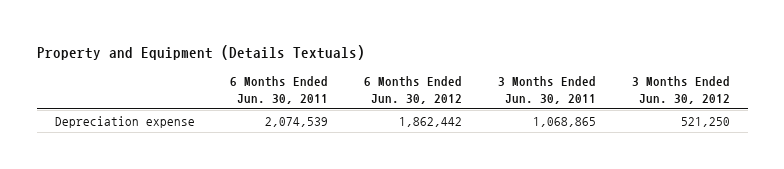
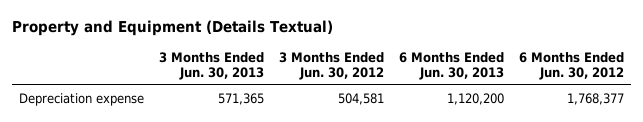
[36,45,365,61] Property and Equipment (Details Textuals) -> [11,19,333,36] Property and Equipment (Details Textual)
[230,76,329,104] 6 Months Ended Jun. 30, 2011 -> none
[497,76,596,104] 3 Months Ended Jun. 30, 2011 -> none
none -> [159,51,265,81] 3 Months Ended Jun. 30, 2013
none -> [398,51,504,81] 6 Months Ended Jun. 30, 2013
[399,117,463,128] 1,862,442 -> [566,92,624,105] 1,768,377
[680,117,730,128] 521,250 -> [338,92,385,105] 504,581

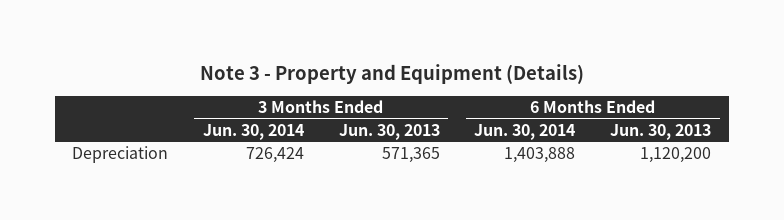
[11,19,333,36] Property and Equipment (Details Textual) -> [199,63,584,84] Note 3 - Property and Equipment (Details)
[279,51,385,81] 3 Months Ended Jun. 30, 2012 -> none
[518,51,624,81] 6 Months Ended Jun. 30, 2012 -> none
none -> [203,123,305,140] Jun. 30, 2014
none -> [474,123,576,140] Jun. 30, 2014
[19,92,145,106] Depreciation expense -> [72,146,169,164] Depreciation

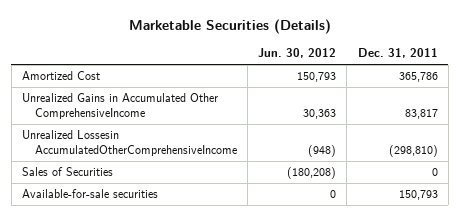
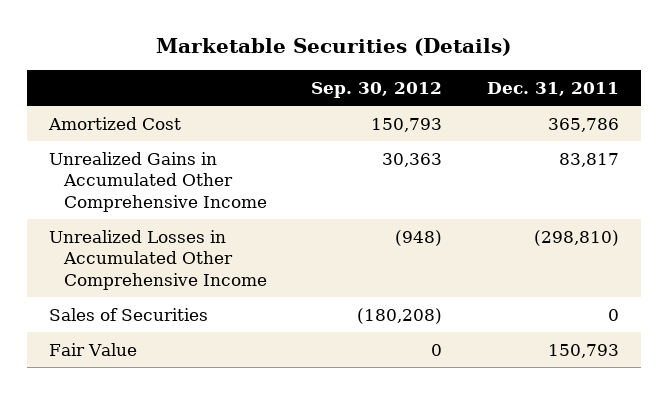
[258,48,337,59] Jun. 30, 2012 -> none
none -> [311,81,443,98] Sep. 30, 2012
[21,93,218,120] Unrealized Gains in Accumulated Other ComprehensiveIncome -> [49,151,267,213] Unrealized Gains in Accumulated Other Comprehensive Income
[21,130,237,157] Unrealized Lossesin AccumulatedOtherComprehensiveIncome -> [49,229,267,291] Unrealized Losses in Accumulated Other Comprehensive Income
[21,189,158,199] Available-for-sale securities -> [49,342,138,356] Fair Value

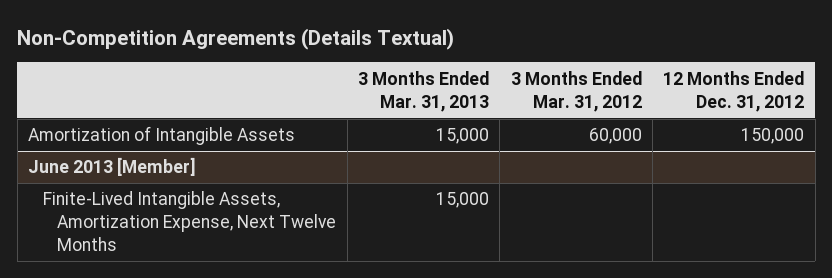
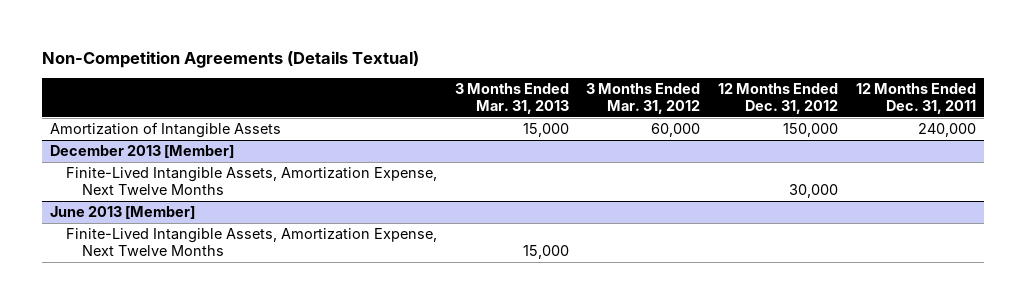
none -> [855,83,976,115] 12 Months Ended Dec. 31, 2011
none -> [50,145,235,159] December 2013 [Member]
none -> [66,167,438,196] Finite-Lived Intangible Assets, Amortization Expense, Next Twelve Months

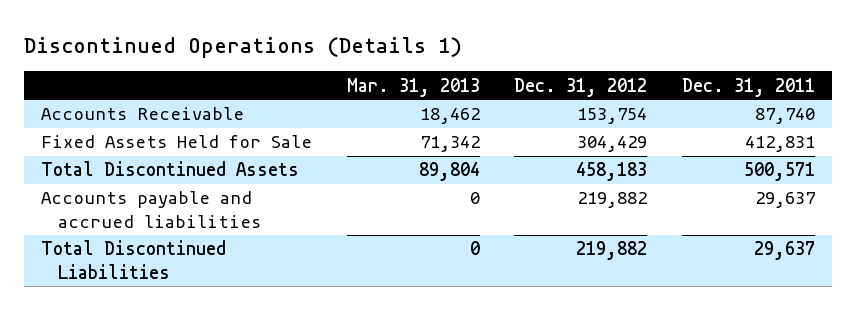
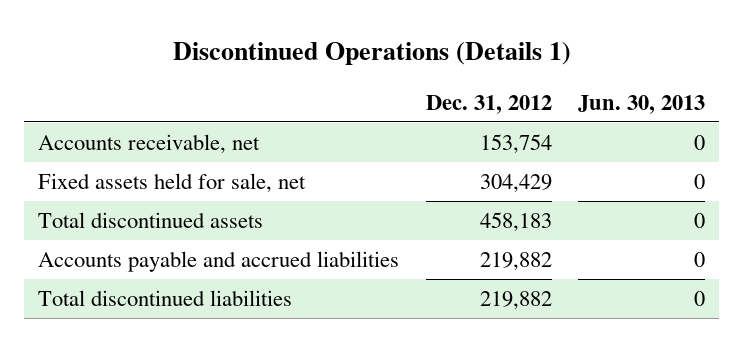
[346,77,480,97] Mar. 31, 2013 -> none
[682,77,816,97] Dec. 31, 2011 -> none
none -> [578,94,706,114] Jun. 30, 2013
[41,107,245,121] Accounts Receivable -> [37,134,260,155] Accounts receivable, net
[41,135,313,149] Fixed Assets Held for Sale -> [37,173,306,194] Fixed assets held for sale, net
[41,161,300,177] Total Discontinued Assets -> [37,212,263,229] Total discontinued assets
[41,240,227,279] Total Discontinued Liabilities -> [37,290,292,307] Total discontinued liabilities

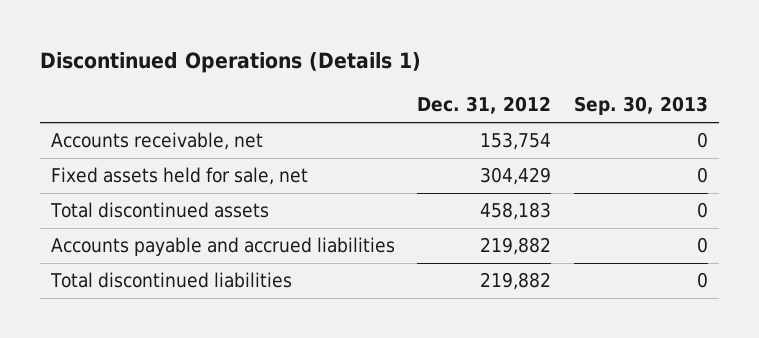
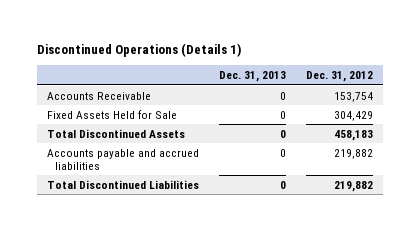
[573,96,708,116] Sep. 30, 2013 -> none
none -> [218,71,286,83] Dec. 31, 2013
[51,132,264,151] Accounts receivable, net -> [46,91,151,100] Accounts Receivable
[51,167,309,186] Fixed assets held for sale, net -> [46,109,177,119] Fixed Assets Held for Sale
[50,202,270,219] Total discontinued assets -> [46,128,185,138] Total Discontinued Assets
[50,272,293,289] Total discontinued liabilities -> [46,179,199,189] Total Discontinued Liabilities

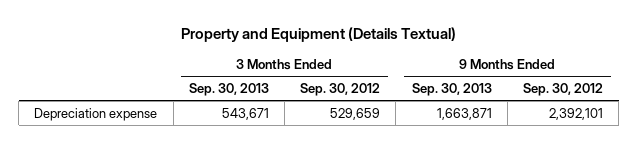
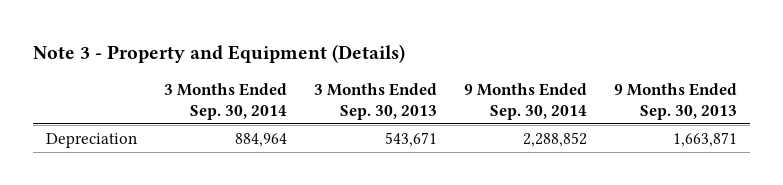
[180,27,456,43] Property and Equipment (Details Textual) -> [32,44,405,64] Note 3 - Property and Equipment (Details)
[300,83,381,97] Sep. 30, 2012 -> none
[522,83,603,97] Sep. 30, 2012 -> none
none -> [164,83,288,120] 3 Months Ended Sep. 30, 2014
none -> [463,83,587,120] 9 Months Ended Sep. 30, 2014
[34,107,158,121] Depreciation expense -> [46,133,138,149] Depreciation

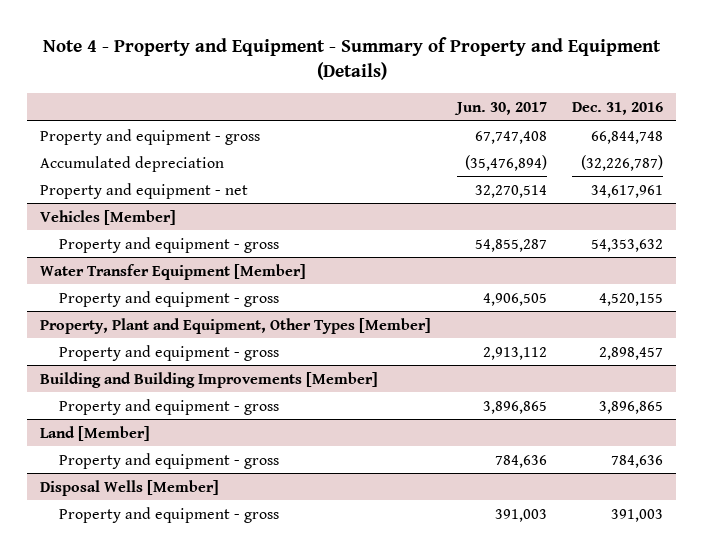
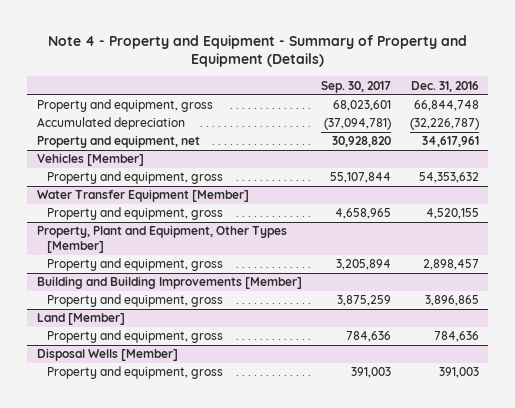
[453,102,547,116] Jun. 30, 2017 -> none
none -> [320,80,391,93] Sep. 30, 2017
[39,128,260,145] Property and equipment - gross -> [36,99,213,113] Property and equipment, gross
[39,182,248,199] Property and equipment - net -> [36,135,200,149] Property and equipment, net
[58,236,279,253] Property and equipment - gross -> [46,171,223,185] Property and equipment, gross
[58,290,279,307] Property and equipment - gross -> [46,207,223,221] Property and equipment, gross
[58,344,279,361] Property and equipment - gross -> [46,258,223,272] Property and equipment, gross
[58,398,279,415] Property and equipment - gross -> [46,294,223,308] Property and equipment, gross
[58,452,279,469] Property and equipment - gross -> [46,330,223,344] Property and equipment, gross
[58,506,279,523] Property and equipment - gross -> [46,366,223,380] Property and equipment, gross

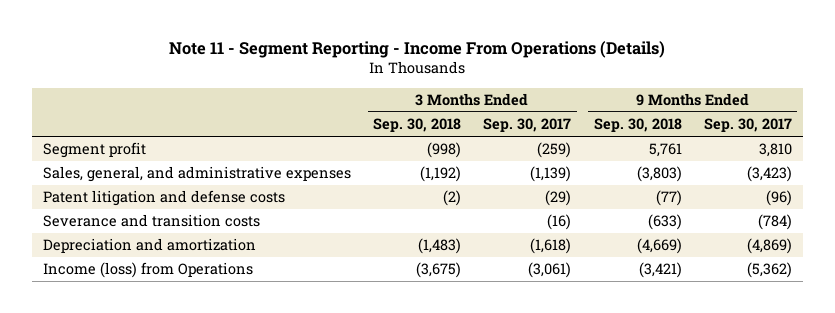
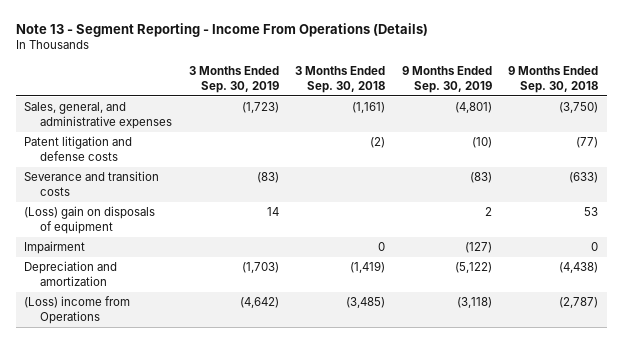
[169,41,666,59] Note 11 - Segment Reporting - Income From Operations (Details) -> [15,22,428,37] Note 13 - Segment Reporting - Income From Operations (Details)
[483,118,572,133] Sep. 30, 2017 -> none
[703,118,792,133] Sep. 30, 2017 -> none
none -> [188,66,279,93] 3 Months Ended Sep. 30, 2019
none -> [401,66,492,93] 9 Months Ended Sep. 30, 2019
[42,142,146,159] Segment profit -> none
[420,166,462,183] (1,192) -> [352,102,386,114] (1,161)
[636,166,682,183] (3,803) -> [559,102,599,114] (3,750)
none -> [24,206,156,235] (Loss) gain on disposals of equipment
none -> [24,241,86,255] Impairment
[418,238,462,255] (1,483) -> [350,261,386,274] (1,419)
[636,238,682,255] (4,669) -> [559,262,599,274] (4,438)
[42,262,253,279] Income (loss) from Operations -> [24,296,131,325] (Loss) income from Operations
[416,262,462,279] (3,675) -> [346,297,386,309] (3,485)
[638,262,682,279] (3,421) -> [559,297,599,309] (2,787)

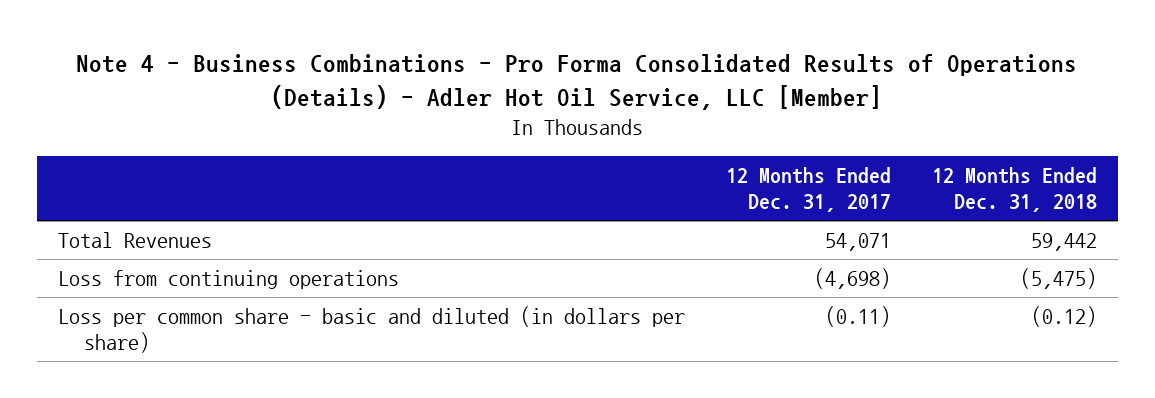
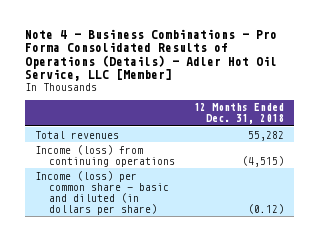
[725,166,891,213] 12 Months Ended Dec. 31, 2017 -> none
[57,231,212,248] Total Revenues -> [34,130,119,139] Total revenues
[1031,232,1098,251] 59,442 -> [248,130,285,141] 55,282
[57,269,399,289] Loss from continuing operations -> [34,144,175,167] Income (loss) from continuing operations
[1020,267,1098,289] (5,475) -> [242,155,285,167] (4,515)
[57,305,685,354] Loss per common share - basic and diluted (in dollars per share) -> [34,170,169,215] Income (loss) per common share - basic and diluted (in dollars per share)

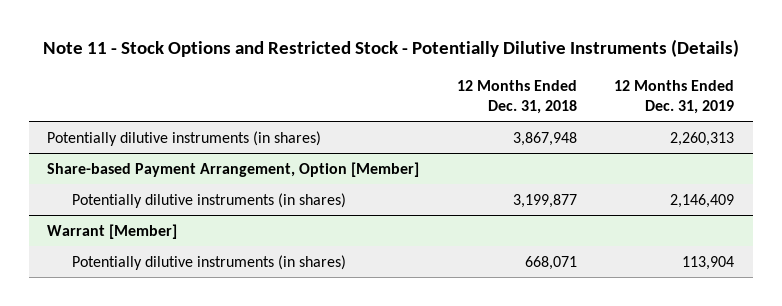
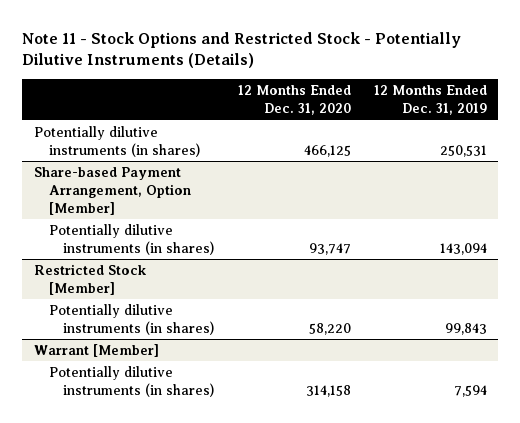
[456,79,577,114] 12 Months Ended Dec. 31, 2018 -> none
none -> [237,85,351,116] 12 Months Ended Dec. 31, 2020
[670,131,735,146] 2,260,313 -> [439,144,487,157] 250,531
[670,193,735,208] 2,146,409 -> [439,242,487,255] 143,094
none -> [33,264,147,295] Restricted Stock [Member]
none -> [48,304,215,335] Potentially dilutive instruments (in shares)
[682,255,735,270] 113,904 -> [453,384,487,397] 7,594

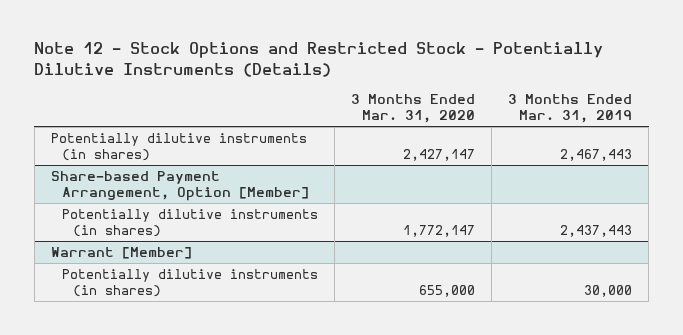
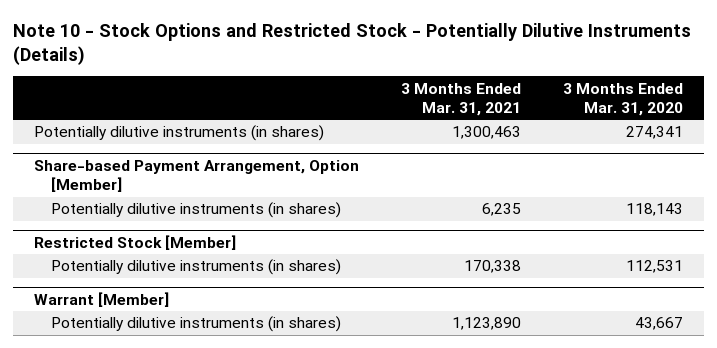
[34,42,604,77] Note 12 - Stock Options and Restricted Stock - Potentially Dilutive Instruments (Details) -> [12,22,691,65] Note 10 - Stock Options and Restricted Stock - Potentially Dilutive Instruments (Details)
[508,93,633,123] 3 Months Ended Mar. 31, 2019 -> none
none -> [400,82,521,116] 3 Months Ended Mar. 31, 2021
[402,148,475,161] 2,427,147 -> [625,126,683,140] 274,341
[402,224,475,237] 1,772,147 -> [625,203,683,217] 118,143
none -> [33,234,236,250] Restricted Stock [Member]
none -> [51,259,342,276] Potentially dilutive instruments (in shares)
[418,284,475,297] 655,000 -> [634,317,683,331] 43,667

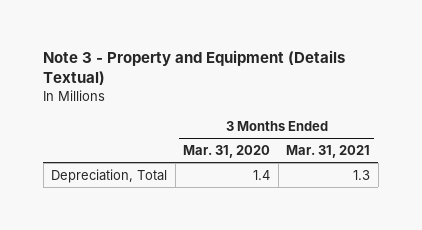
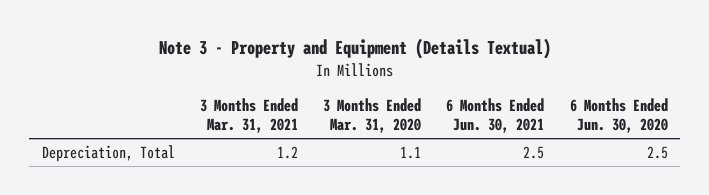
none -> [446,98,545,134] 6 Months Ended Jun. 30, 2021
none -> [569,98,668,134] 6 Months Ended Jun. 30, 2020
[253,169,271,180] 1.4 -> [400,146,422,160] 1.1
[353,169,371,180] 1.3 -> [276,146,298,160] 1.2

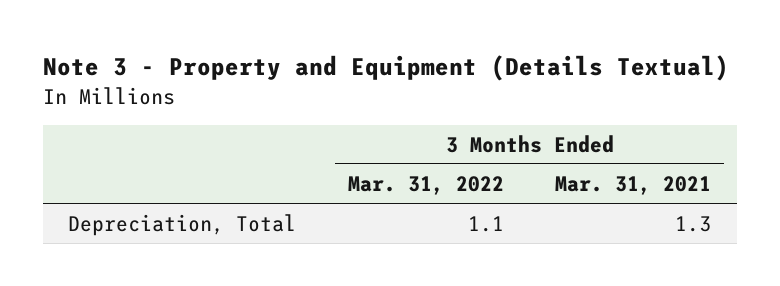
[323,98,422,134] 3 Months Ended Mar. 31, 2020 -> none
[446,98,545,134] 6 Months Ended Jun. 30, 2021 -> none
[569,98,668,134] 6 Months Ended Jun. 30, 2020 -> none
none -> [347,175,504,195] Mar. 31, 2022
[276,146,298,160] 1.2 -> [675,216,712,233] 1.3

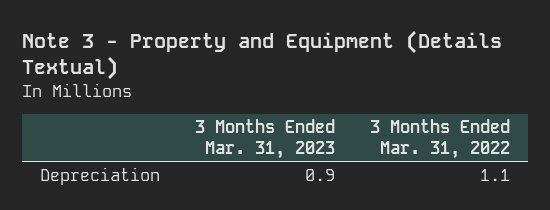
[555,175,712,195] Mar. 31, 2021 -> none
none -> [195,118,336,159] 3 Months Ended Mar. 31, 2023
[68,214,297,237] Depreciation, Total -> [39,167,160,186] Depreciation

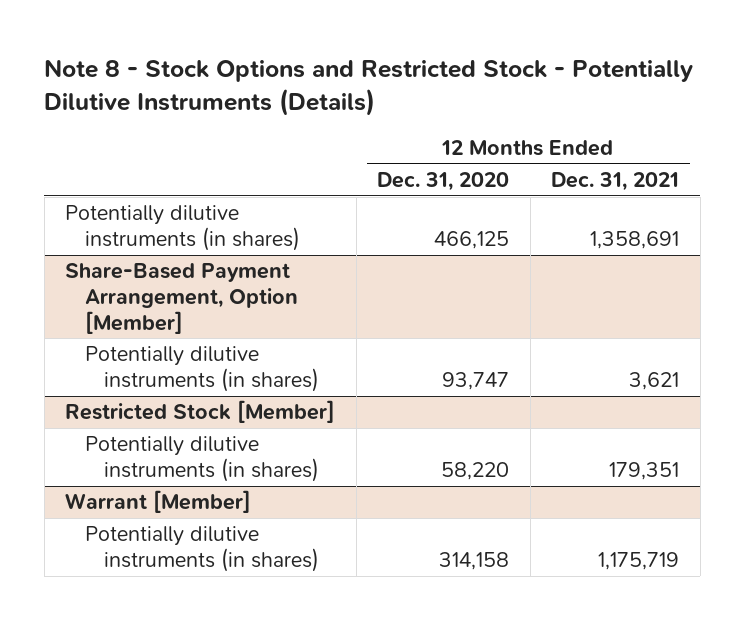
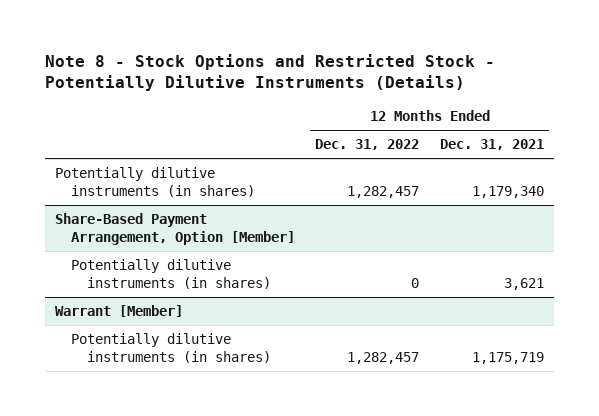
[377,172,510,192] Dec. 31, 2020 -> none
none -> [315,139,420,151] Dec. 31, 2022
[590,230,680,249] 1,358,691 -> [471,186,544,199] 1,179,340
[65,400,336,424] Restricted Stock [Member] -> none
[84,436,320,482] Potentially dilutive instruments (in shares) -> none

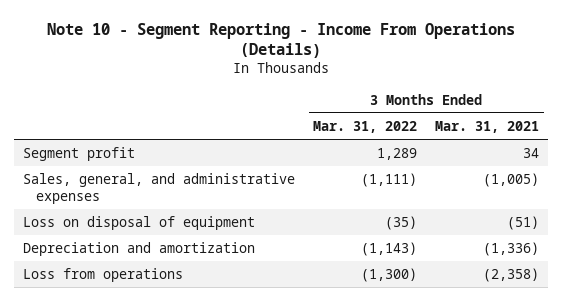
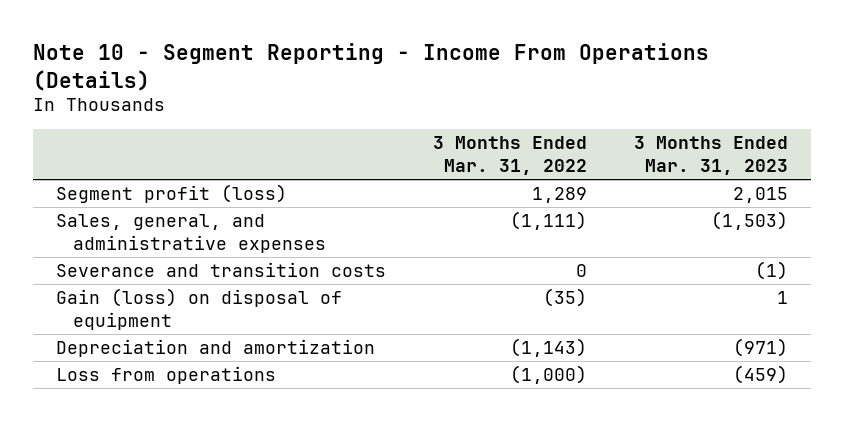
[435,120,540,133] Mar. 31, 2021 -> none
none -> [633,136,788,175] 3 Months Ended Mar. 31, 2023
[23,146,136,161] Segment profit -> [56,184,288,204] Segment profit (loss)
none -> [56,262,387,278] Severance and transition costs
[23,215,256,230] Loss on disposal of equipment -> [56,288,343,330] Gain (loss) on disposal of equipment
[361,267,418,282] (1,300) -> [510,365,588,385] (1,000)

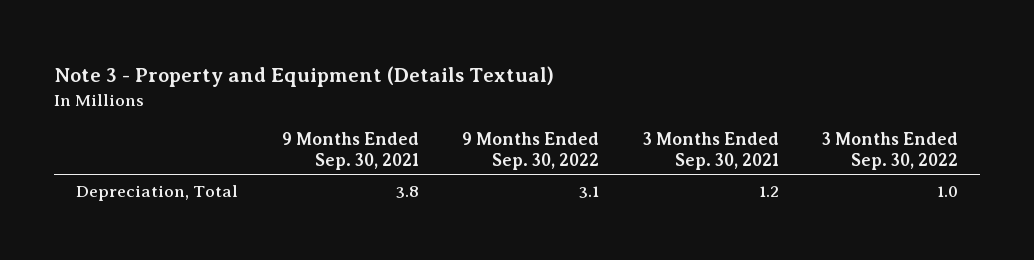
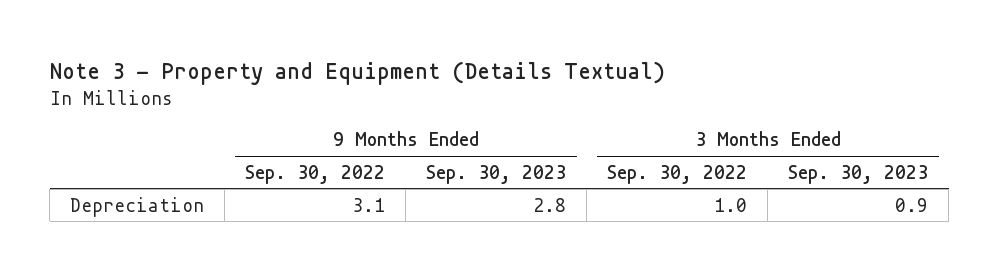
[281,131,419,170] 9 Months Ended Sep. 30, 2021 -> none
[642,131,779,170] 3 Months Ended Sep. 30, 2021 -> none
none -> [426,164,567,184] Sep. 30, 2023
none -> [788,164,929,184] Sep. 30, 2023
[76,185,239,202] Depreciation, Total -> [70,196,205,217] Depreciation

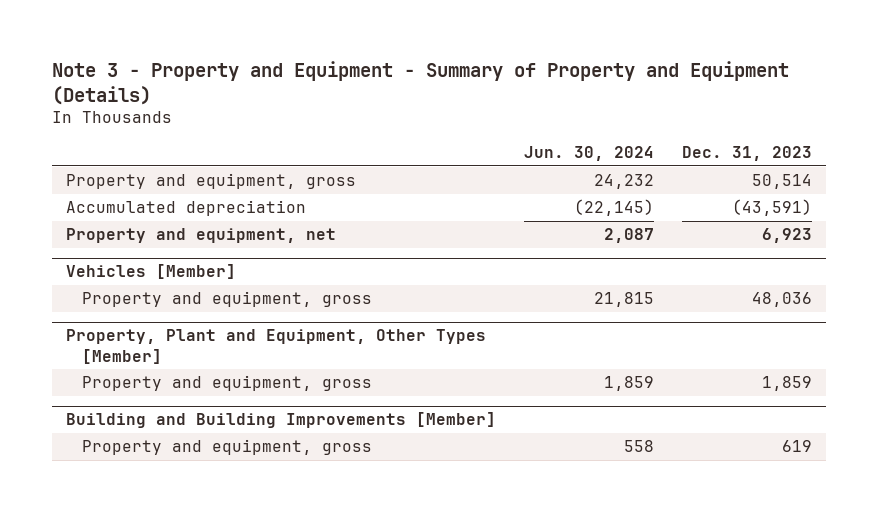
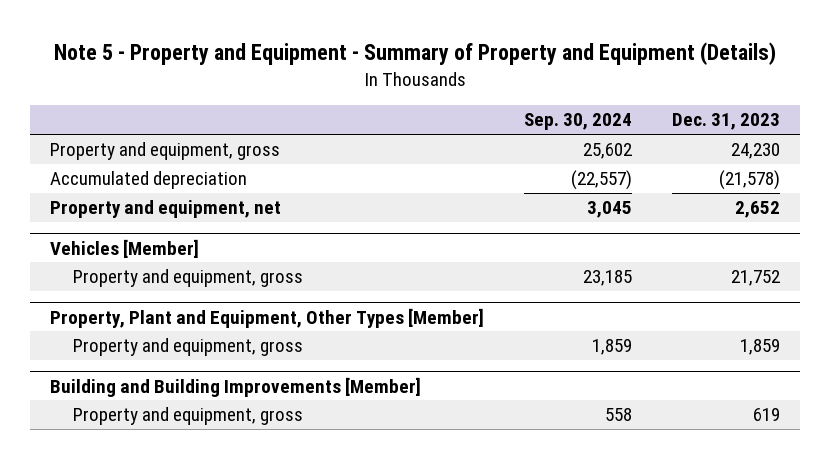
[52,60,790,105] Note 3 - Property and Equipment - Summary of Property and Equipment (Details) -> [53,42,776,66] Note 5 - Property and Equipment - Summary of Property and Equipment (Details)
[524,146,655,162] Jun. 30, 2024 -> none
none -> [523,113,632,131] Sep. 30, 2024
[752,174,813,190] 50,514 -> [730,143,780,160] 24,230
[732,199,813,217] (43,591) -> [718,170,780,191] (21,578)
[762,228,813,244] 6,923 -> [734,201,780,219] 2,652
[752,292,813,308] 48,036 -> [730,270,780,287] 21,752

